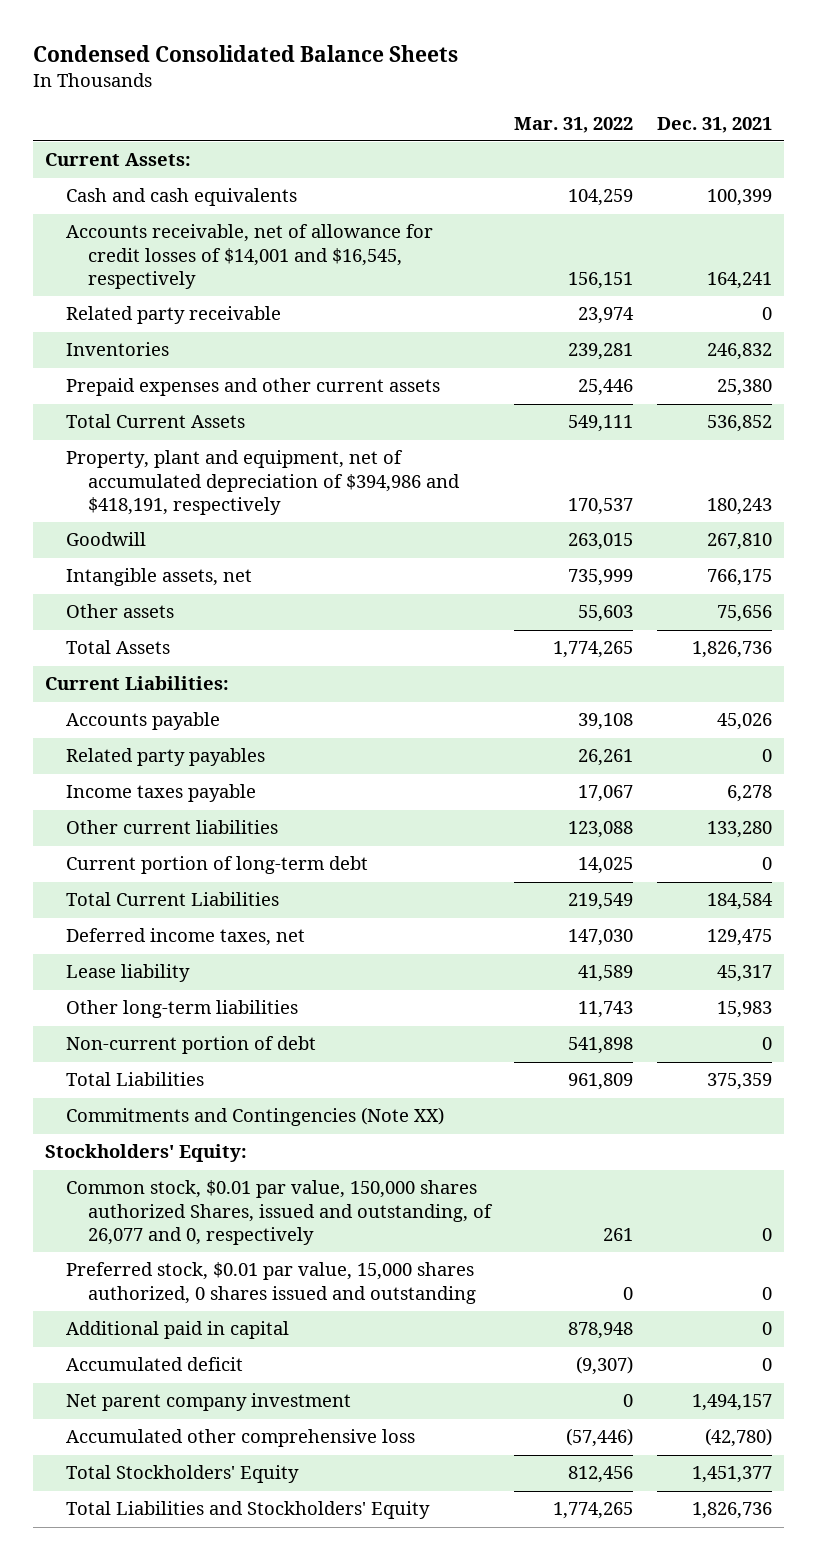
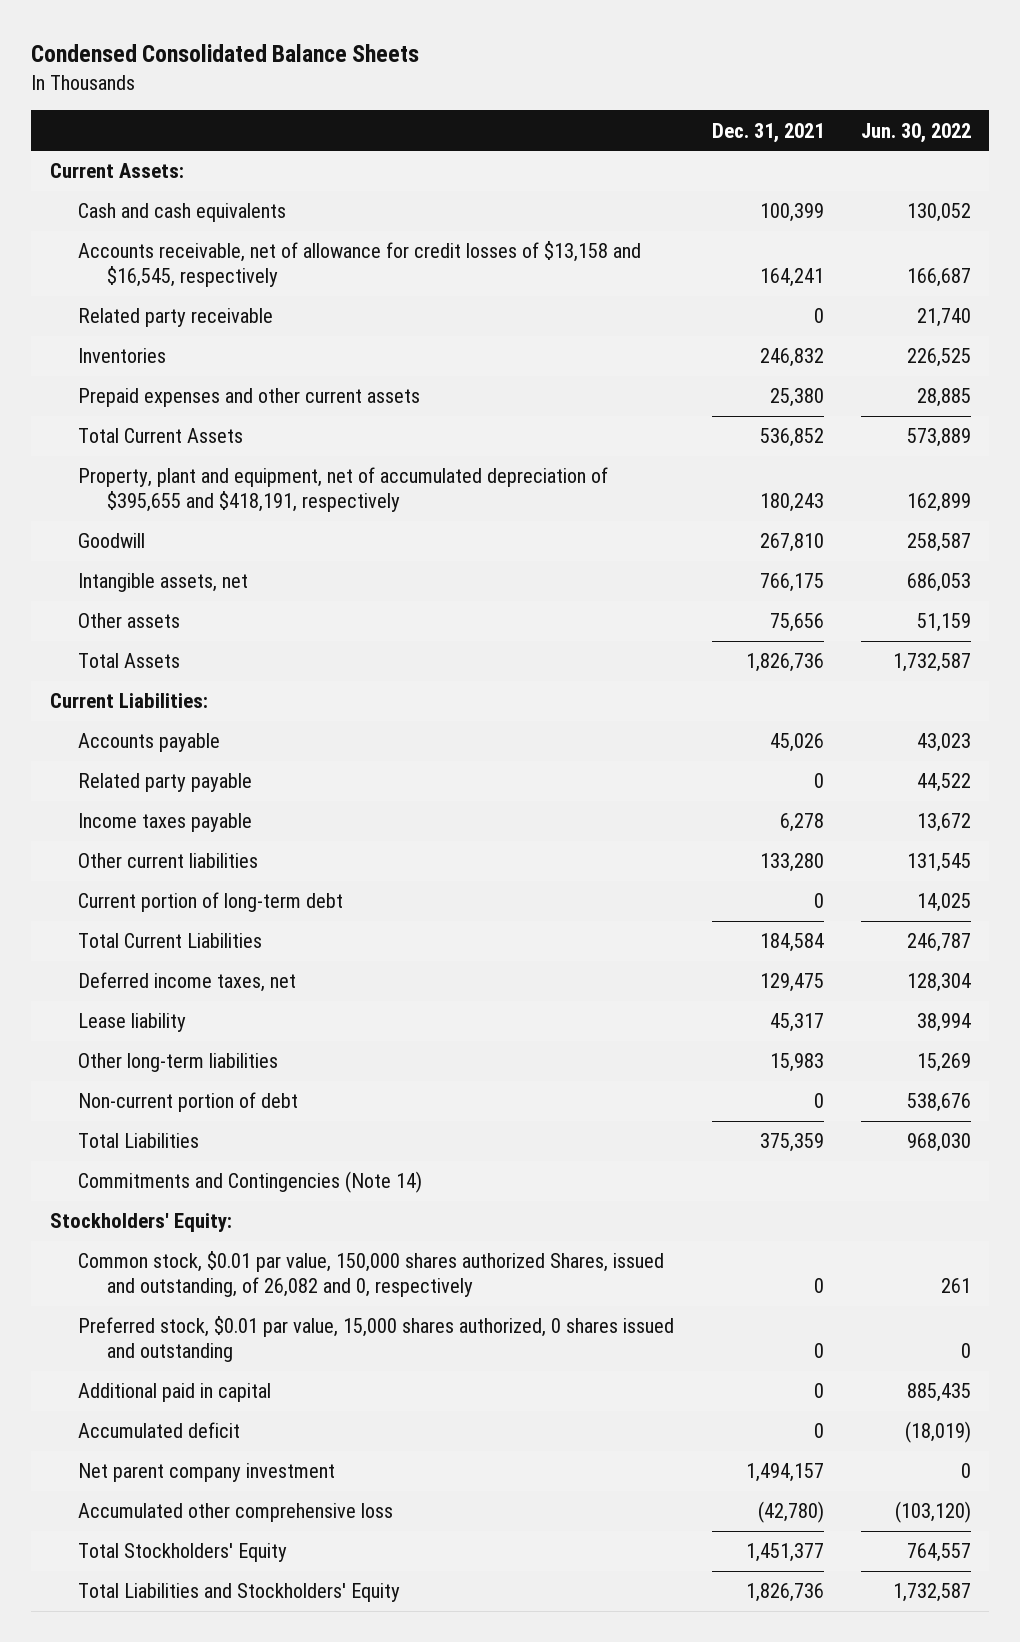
[514,116,634,133] Mar. 31, 2022 -> none
none -> [860,122,971,143] Jun. 30, 2022
[66,224,434,290] Accounts receivable, net of allowance for credit losses of $14,001 and $16,545, respectively -> [78,241,642,287] Accounts receivable, net of allowance for credit losses of $13,158 and $16,545, respectively
[66,450,460,516] Property, plant and equipment, net of accumulated depreciation of $394,986 and $418,191, respectively -> [78,467,609,512] Property, plant and equipment, net of accumulated depreciation of $395,655 and $418,191, respectively
[66,748,266,767] Related party payables -> [78,773,253,793] Related party payable
[66,1107,445,1127] Commitments and Contingencies (Note XX) -> [78,1171,423,1194] Commitments and Contingencies (Note 14)
[66,1180,493,1246] Common stock, $0.01 par value, 150,000 shares authorized Shares, issued and outstanding, of 26,077 and 0, respectively -> [78,1251,665,1297] Common stock, $0.01 par value, 150,000 shares authorized Shares, issued and outstanding, of 26,082 and 0, respectively

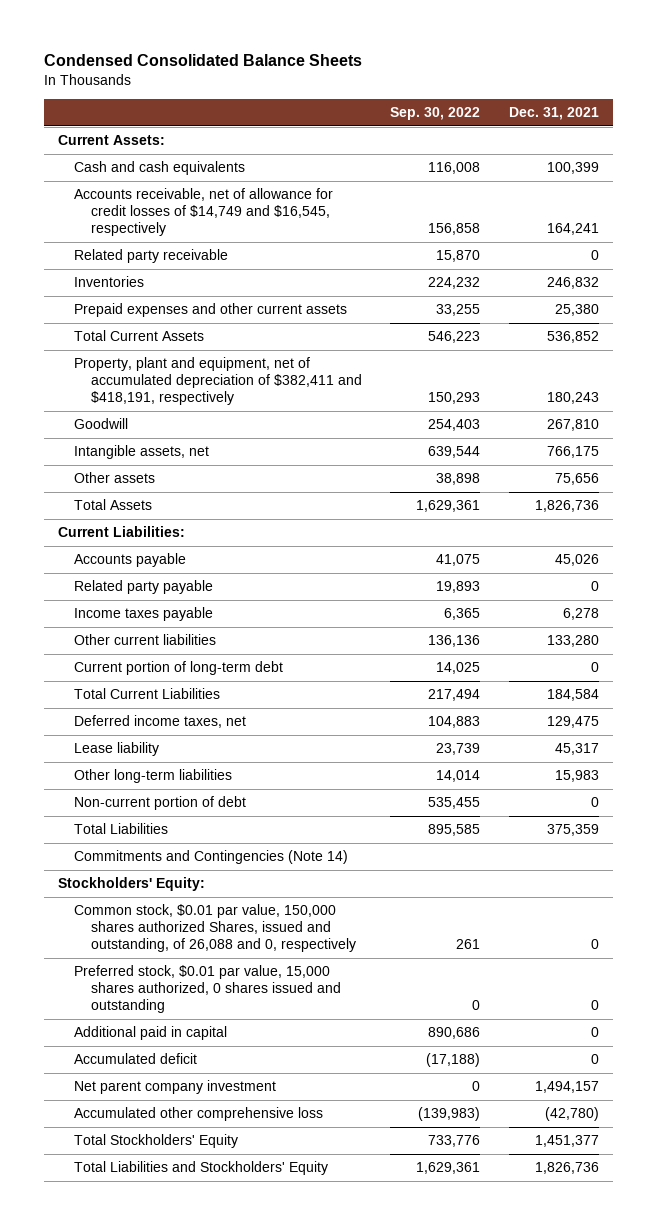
[860,122,971,143] Jun. 30, 2022 -> none
none -> [390,107,481,121] Sep. 30, 2022
[78,241,642,287] Accounts receivable, net of allowance for credit losses of $13,158 and $16,545, respectively -> [74,188,334,237] Accounts receivable, net of allowance for credit losses of $14,749 and $16,545, respectively
[78,467,609,512] Property, plant and equipment, net of accumulated depreciation of $395,655 and $418,191, respectively -> [74,357,362,406] Property, plant and equipment, net of accumulated depreciation of $382,411 and $418,191, respectively
[78,1251,665,1297] Common stock, $0.01 par value, 150,000 shares authorized Shares, issued and outstanding, of 26,082 and 0, respectively -> [74,904,356,953] Common stock, $0.01 par value, 150,000 shares authorized Shares, issued and outstanding, of 26,088 and 0, respectively

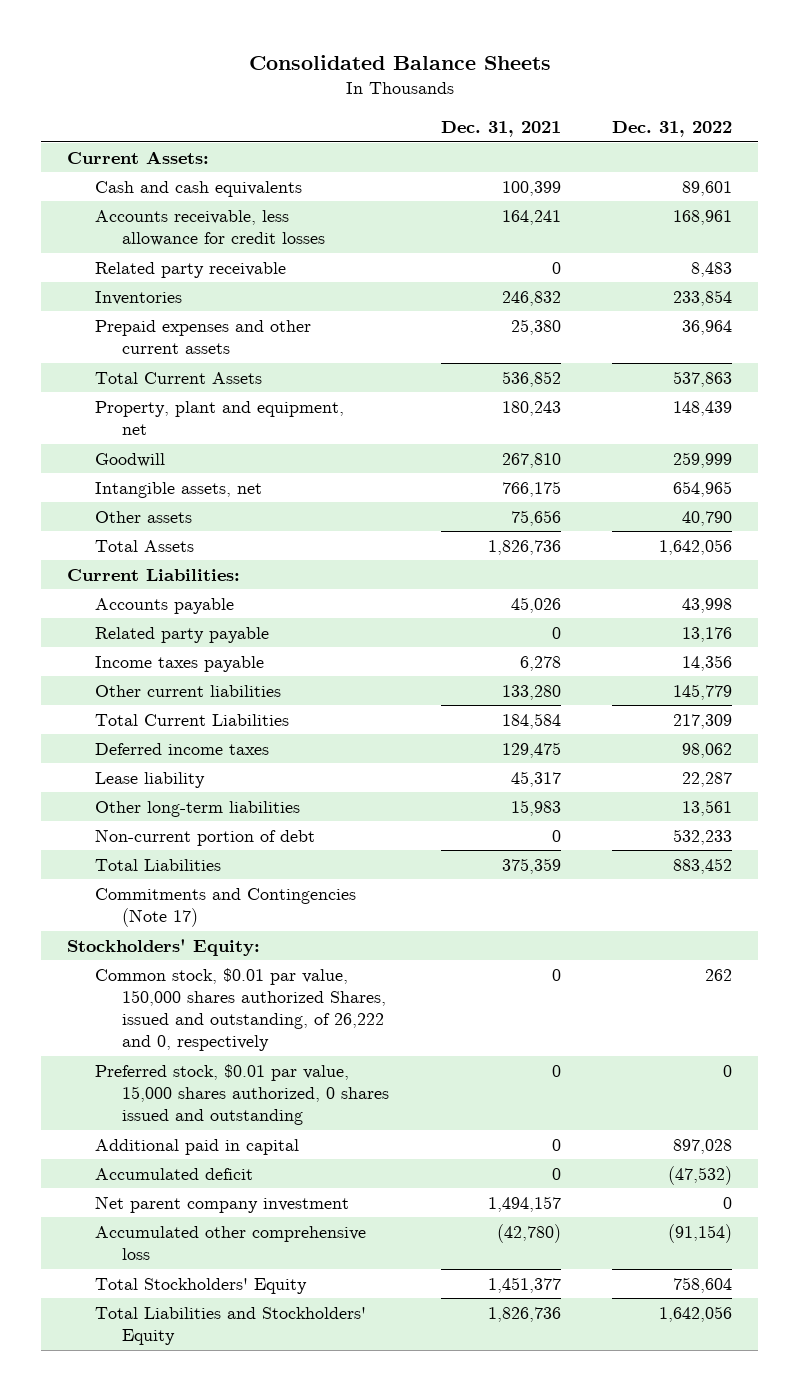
[44,53,363,66] Condensed Consolidated Balance Sheets -> [248,54,551,70] Consolidated Balance Sheets
[390,107,481,121] Sep. 30, 2022 -> none
none -> [611,121,732,138] Dec. 31, 2022
[74,188,334,237] Accounts receivable, net of allowance for credit losses of $14,749 and $16,545, respectively -> [94,210,326,247] Accounts receivable, less allowance for credit losses
[74,357,362,406] Property, plant and equipment, net of accumulated depreciation of $382,411 and $418,191, respectively -> [94,401,344,436] Property, plant and equipment, net
[74,661,284,676] Current portion of long-term debt -> none
[74,715,247,729] Deferred income taxes, net -> [94,743,269,756] Deferred income taxes
[74,850,349,865] Commitments and Contingencies (Note 14) -> [94,888,356,928] Commitments and Contingencies (Note 17)
[74,904,356,953] Common stock, $0.01 par value, 150,000 shares authorized Shares, issued and outstanding, of 26,088 and 0, respectively -> [94,968,387,1052] Common stock, $0.01 par value, 150,000 shares authorized Shares, issued and outstanding, of 26,222 and 0, respectively

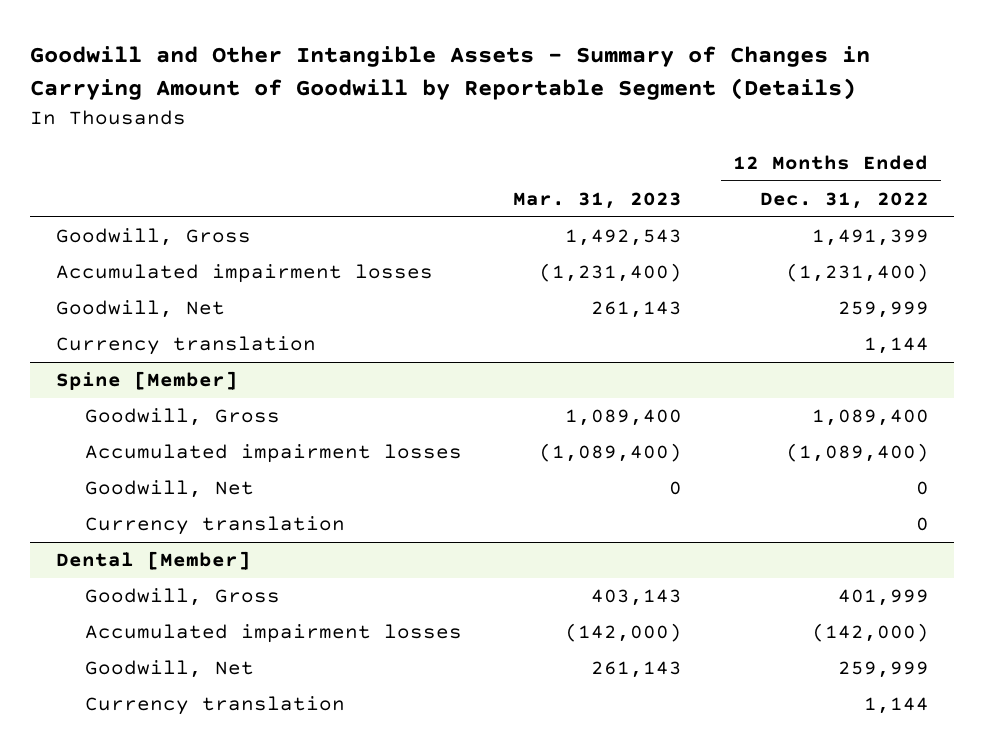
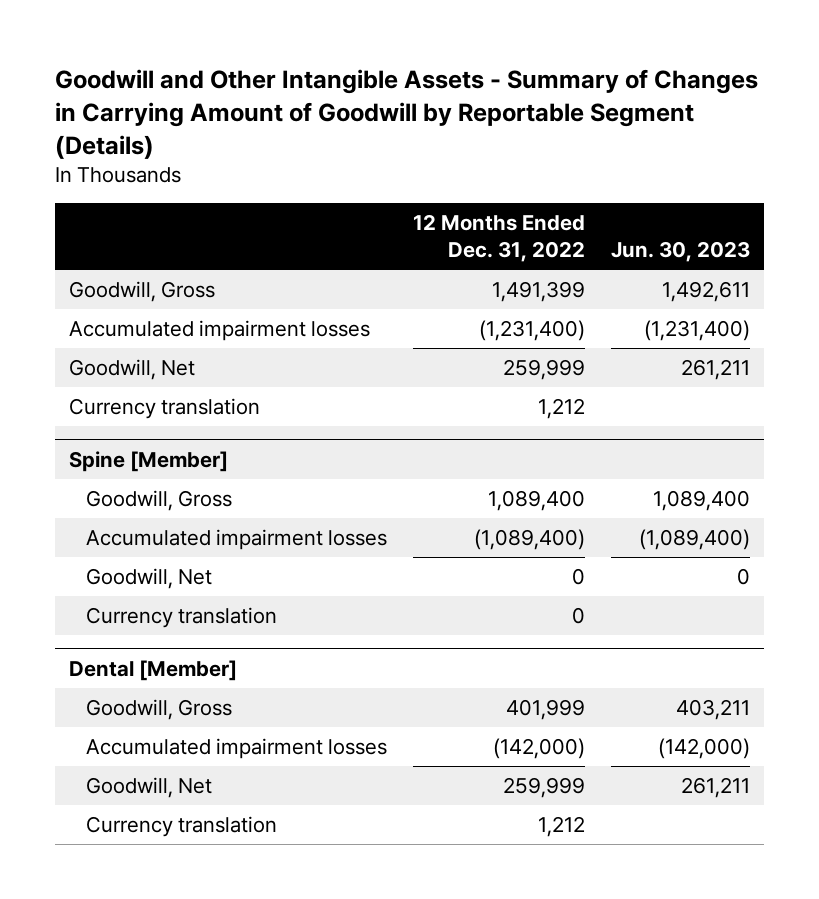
[513,191,683,209] Mar. 31, 2023 -> none
none -> [611,241,751,263] Jun. 30, 2023
[863,337,929,355] 1,144 -> [538,398,586,420] 1,212
[863,697,929,715] 1,144 -> [538,816,586,838] 1,212

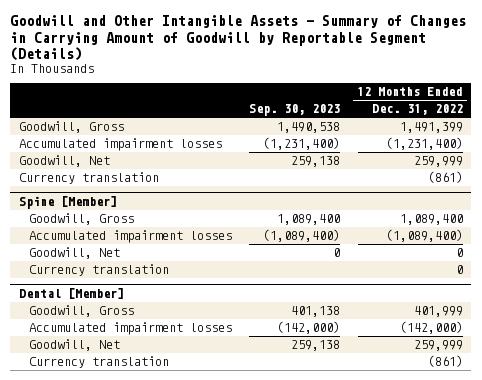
[611,241,751,263] Jun. 30, 2023 -> none
none -> [249,104,341,117] Sep. 30, 2023
[538,398,586,420] 1,212 -> [427,171,463,184] (861)
[538,816,586,838] 1,212 -> [427,355,463,368] (861)

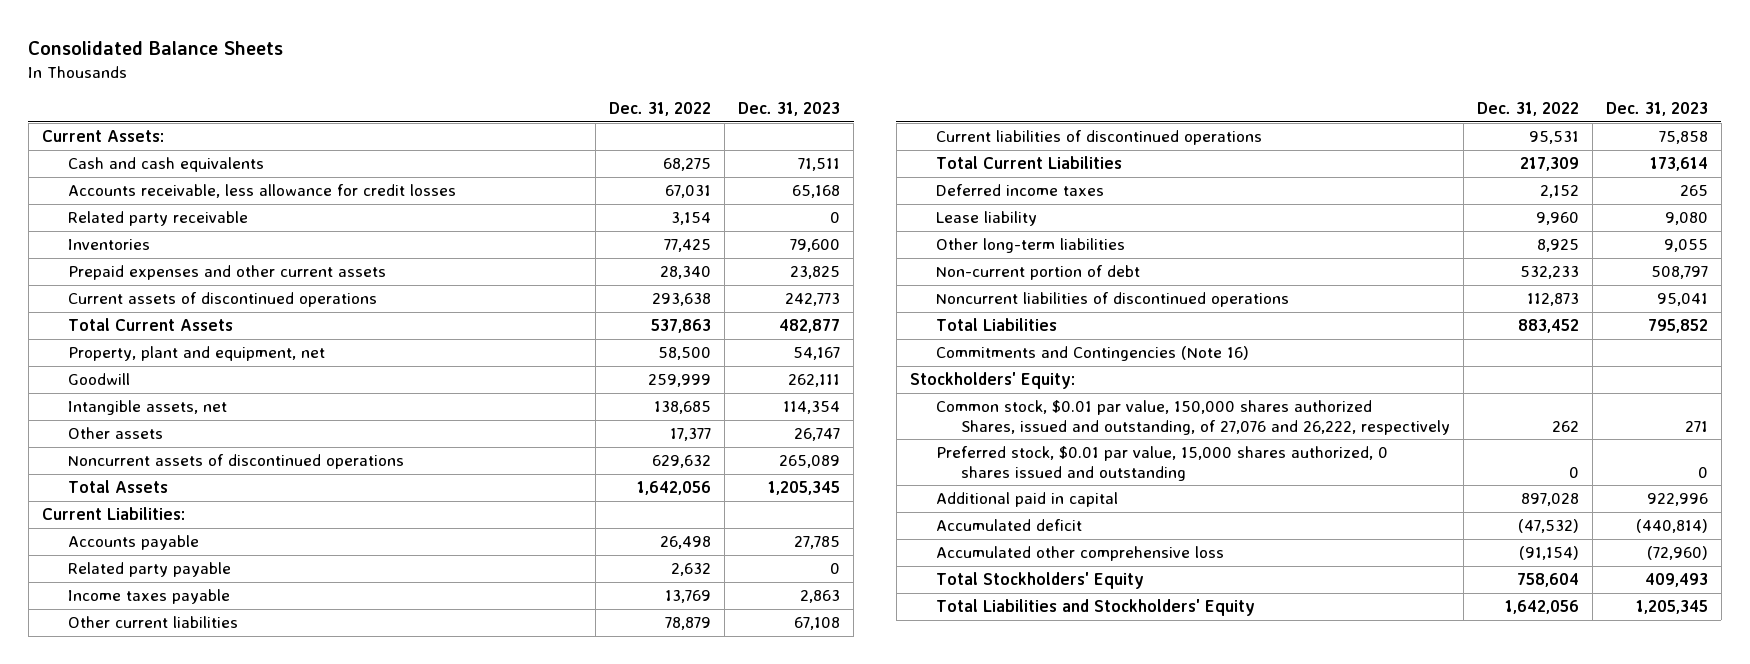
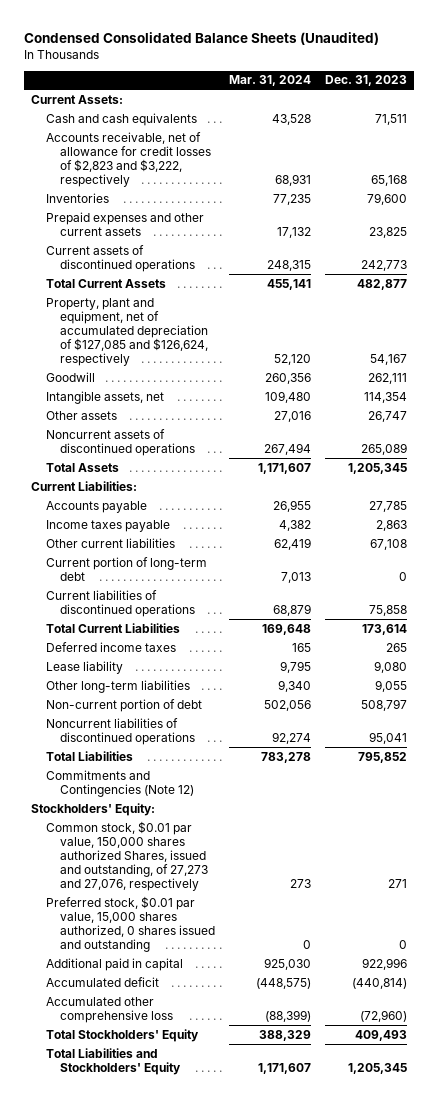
[28,40,284,55] Consolidated Balance Sheets -> [23,31,379,45] Condensed Consolidated Balance Sheets (Unaudited)
[609,102,712,117] Dec. 31, 2022 -> none
none -> [229,75,312,87] Mar. 31, 2024
[67,211,248,227] Related party receivable -> none
[67,184,456,199] Accounts receivable, less allowance for credit losses -> [45,131,212,188] Accounts receivable, net of allowance for credit losses of $2,823 and $3,222, respectively
[67,346,325,362] Property, plant and equipment, net -> [45,297,209,367] Property, plant and equipment, net of accumulated depreciation of $127,085 and $126,624, respectively
[67,562,231,578] Related party payable -> none
none -> [45,556,207,581] Current portion of long-term debt
[935,346,1249,362] Commitments and Contingencies (Note 16) -> [45,769,195,797] Commitments and Contingencies (Note 12)
[935,400,1451,435] Common stock, $0.01 par value, 150,000 shares authorized Shares, issued and outstanding, of 27,076 and 26,222, respectively -> [45,820,209,892] Common stock, $0.01 par value, 150,000 shares authorized Shares, issued and outstanding, of 27,273 and 27,076, respectively

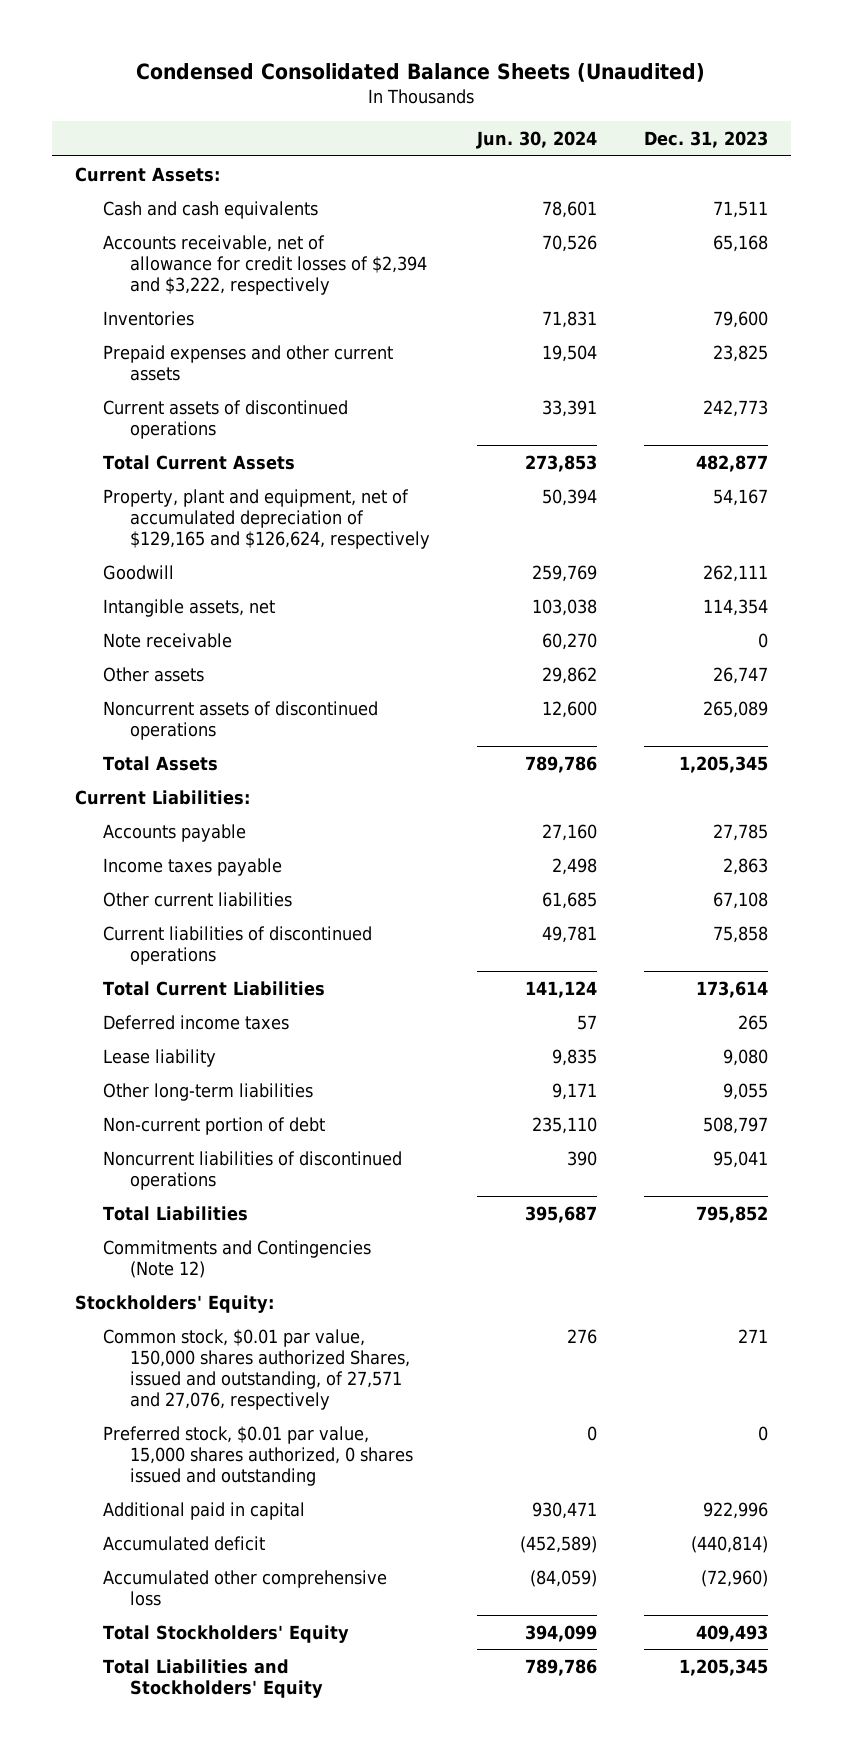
[229,75,312,87] Mar. 31, 2024 -> none
none -> [476,130,598,149] Jun. 30, 2024
[45,131,212,188] Accounts receivable, net of allowance for credit losses of $2,823 and $3,222, respectively -> [102,234,428,295] Accounts receivable, net of allowance for credit losses of $2,394 and $3,222, respectively
[45,297,209,367] Property, plant and equipment, net of accumulated depreciation of $127,085 and $126,624, respectively -> [102,488,431,549] Property, plant and equipment, net of accumulated depreciation of $129,165 and $126,624, respectively
none -> [102,632,232,648] Note receivable
[45,556,207,581] Current portion of long-term debt -> none
[45,820,209,892] Common stock, $0.01 par value, 150,000 shares authorized Shares, issued and outstanding, of 27,273 and 27,076, respectively -> [102,1328,411,1410] Common stock, $0.01 par value, 150,000 shares authorized Shares, issued and outstanding, of 27,571 and 27,076, respectively

